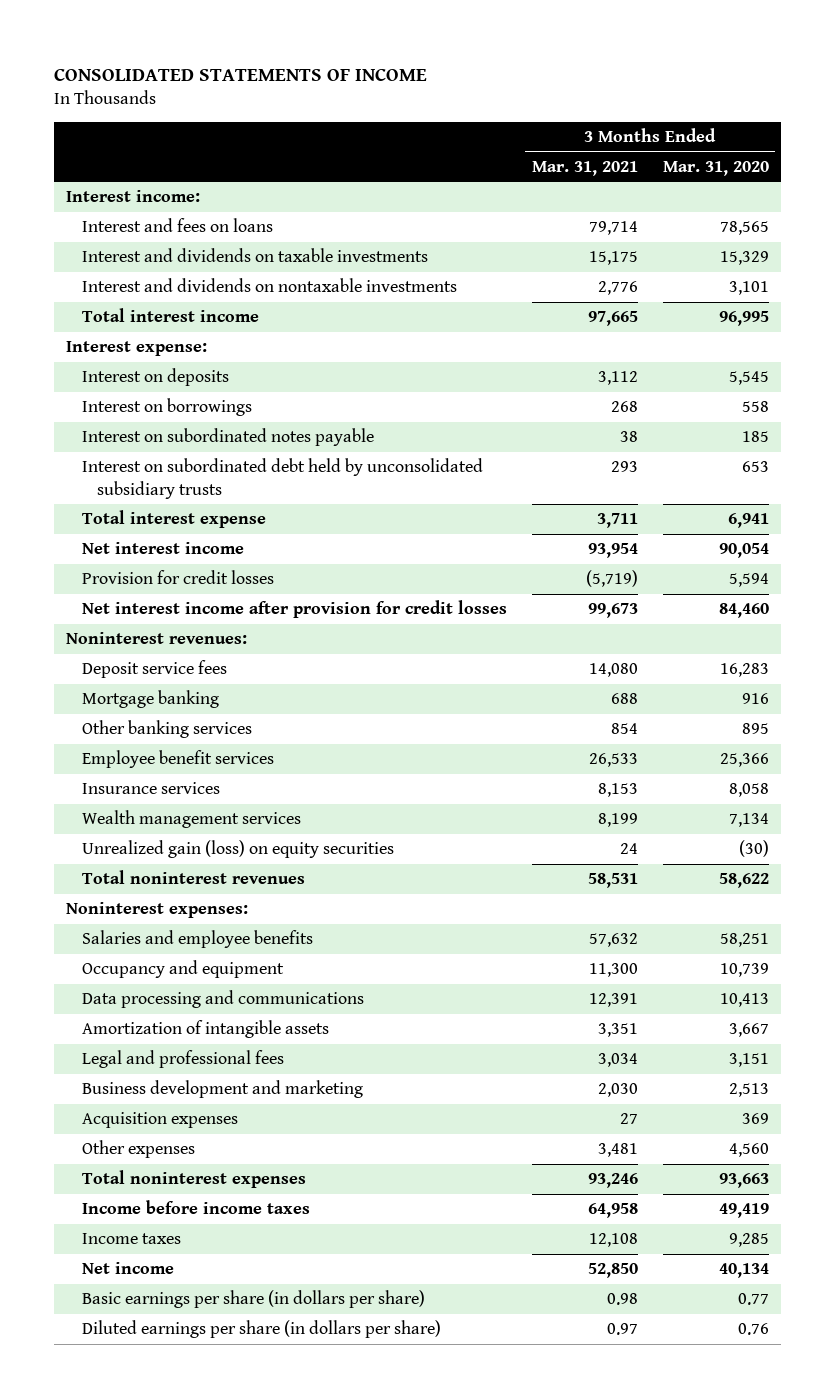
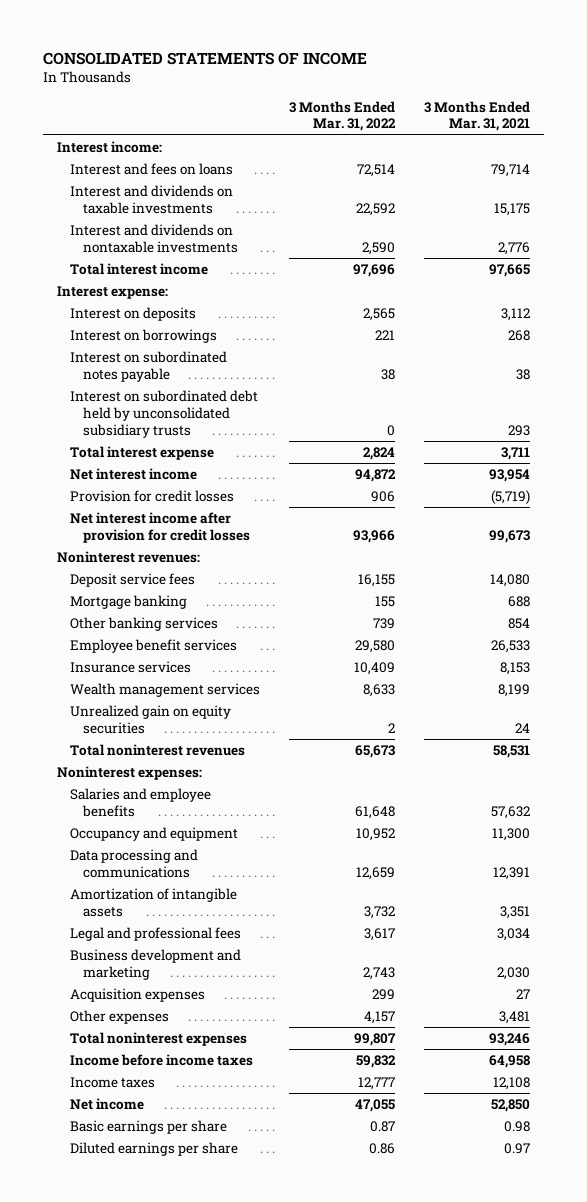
[662,160,769,176] Mar. 31, 2020 -> none
none -> [288,100,396,132] 3 Months Ended Mar. 31, 2022
[81,840,394,859] Unrealized gain (loss) on equity securities -> [70,705,232,734] Unrealized gain on equity securities
[81,1290,425,1309] Basic earnings per share (in dollars per share) -> [70,1120,228,1135] Basic earnings per share
[81,1320,441,1339] Diluted earnings per share (in dollars per share) -> [70,1142,239,1157] Diluted earnings per share

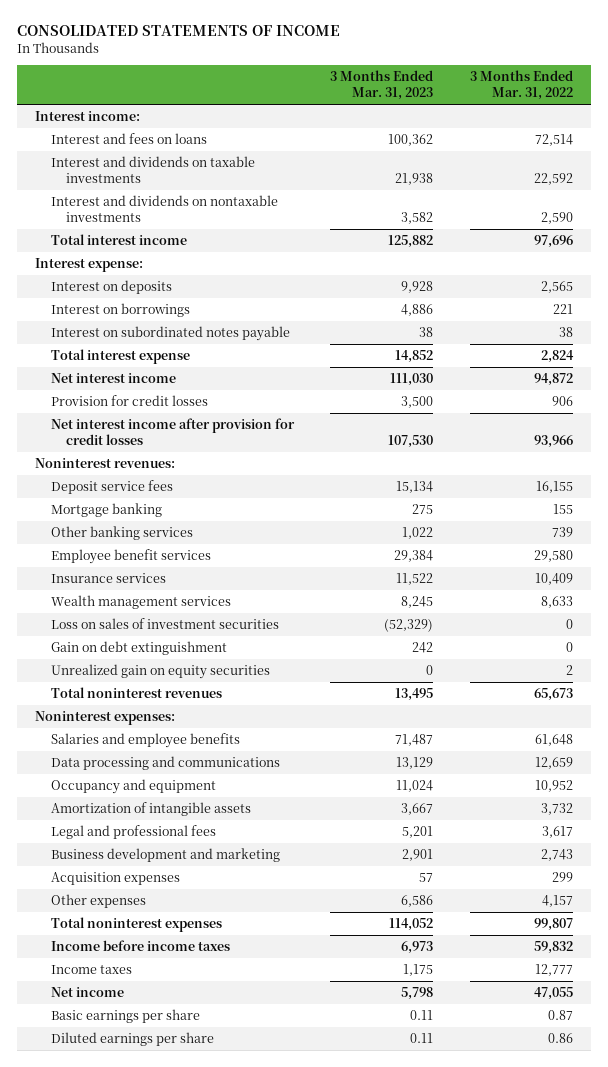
[423,100,530,132] 3 Months Ended Mar. 31, 2021 -> none
none -> [330,70,434,100] 3 Months Ended Mar. 31, 2023
[70,390,259,438] Interest on subordinated debt held by unconsolidated subsidiary trusts -> none
none -> [50,618,279,630] Loss on sales of investment securities
none -> [50,641,227,656] Gain on debt extinguishment
[70,827,239,842] Occupancy and equipment -> [50,779,216,795] Occupancy and equipment

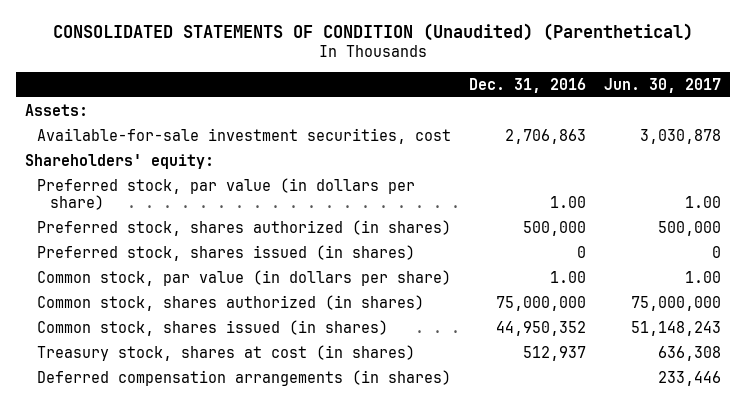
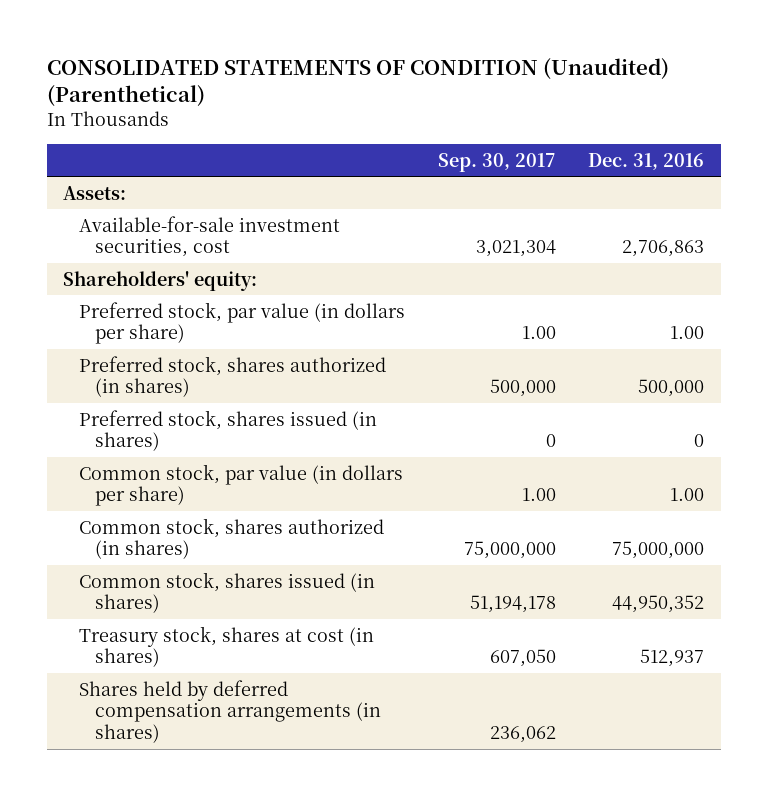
[603,77,721,93] Jun. 30, 2017 -> none
none -> [437,152,556,172] Sep. 30, 2017
[37,369,452,386] Deferred compensation arrangements (in shares) -> [79,679,382,744] Shares held by deferred compensation arrangements (in shares)

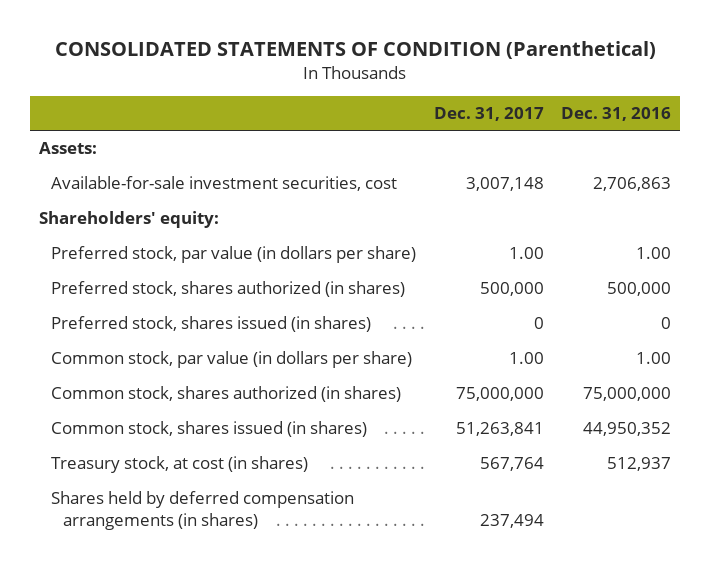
[47,57,670,108] CONSOLIDATED STATEMENTS OF CONDITION (Unaudited) (Parenthetical) -> [55,41,657,60] CONSOLIDATED STATEMENTS OF CONDITION (Parenthetical)
[437,152,556,172] Sep. 30, 2017 -> none
none -> [433,106,544,121] Dec. 31, 2017
[79,625,375,668] Treasury stock, shares at cost (in shares) -> [51,456,309,474] Treasury stock, at cost (in shares)

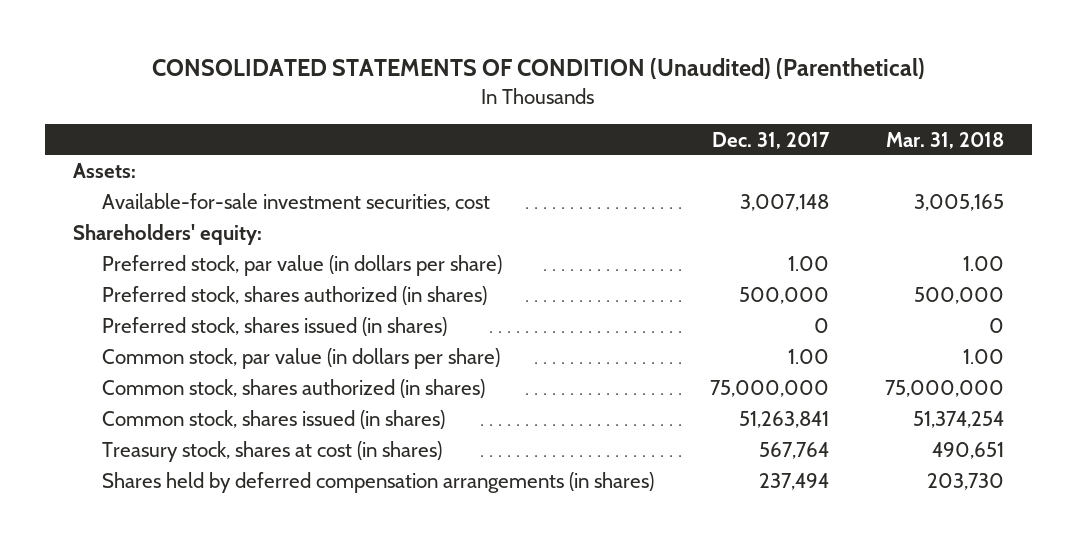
[55,41,657,60] CONSOLIDATED STATEMENTS OF CONDITION (Parenthetical) -> [152,58,926,80] CONSOLIDATED STATEMENTS OF CONDITION (Unaudited) (Parenthetical)
[561,106,672,121] Dec. 31, 2016 -> none
none -> [885,131,1004,149] Mar. 31, 2018
[51,456,309,474] Treasury stock, at cost (in shares) -> [101,441,442,463] Treasury stock, shares at cost (in shares)

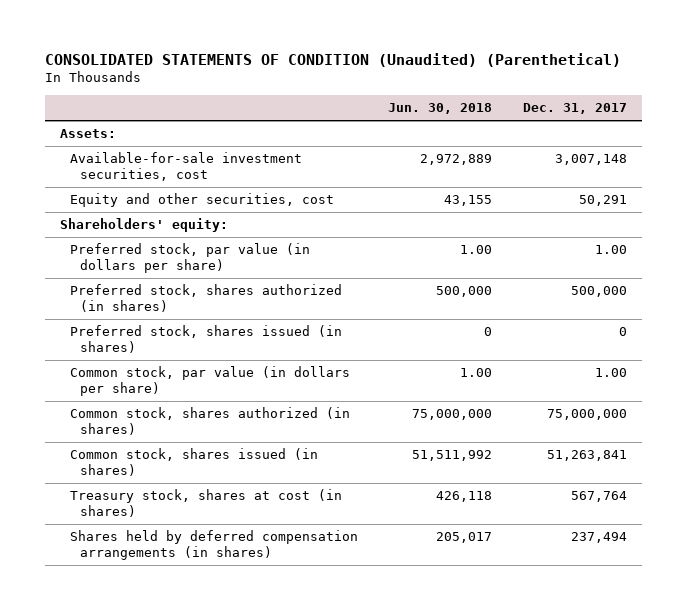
[885,131,1004,149] Mar. 31, 2018 -> none
none -> [388,103,493,115] Jun. 30, 2018
none -> [70,193,335,208] Equity and other securities, cost

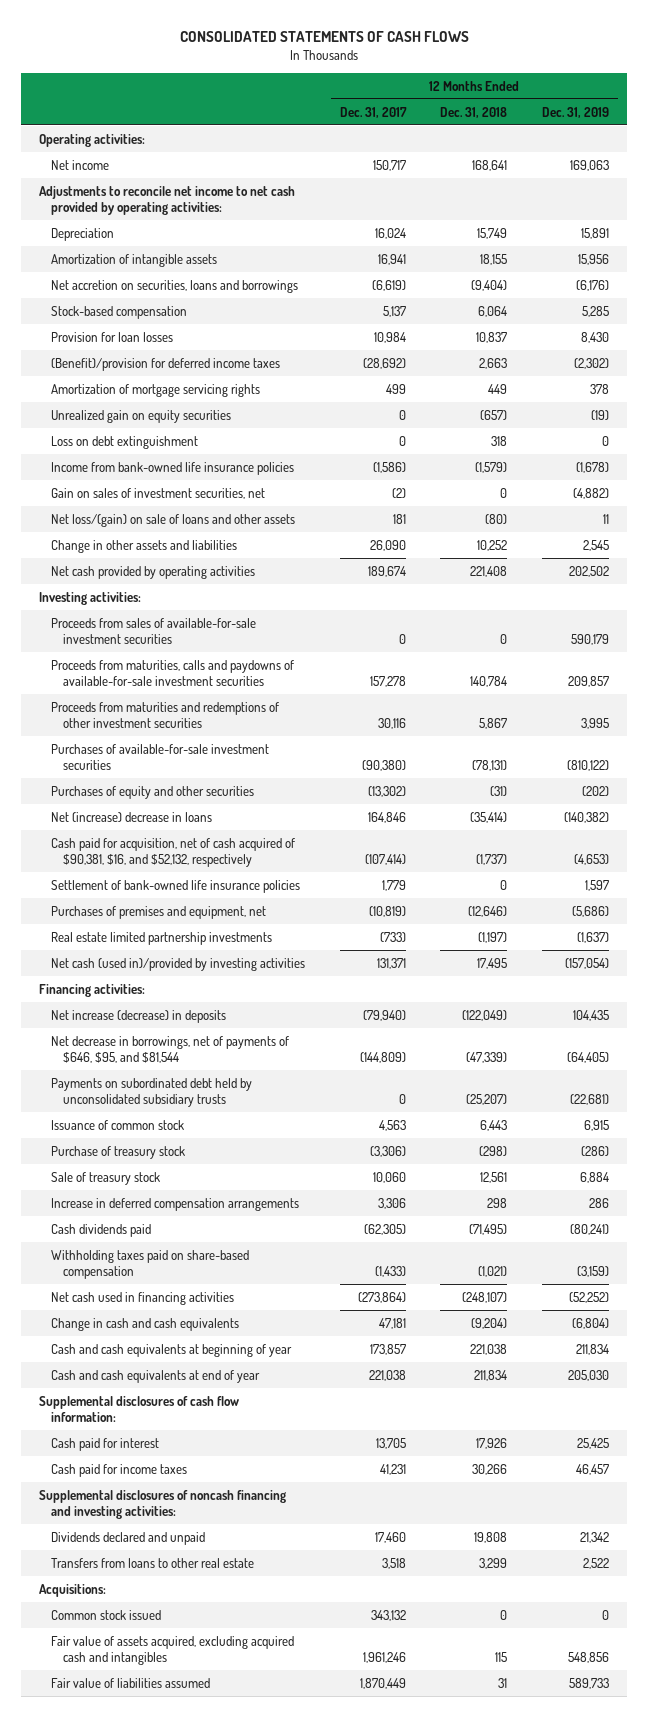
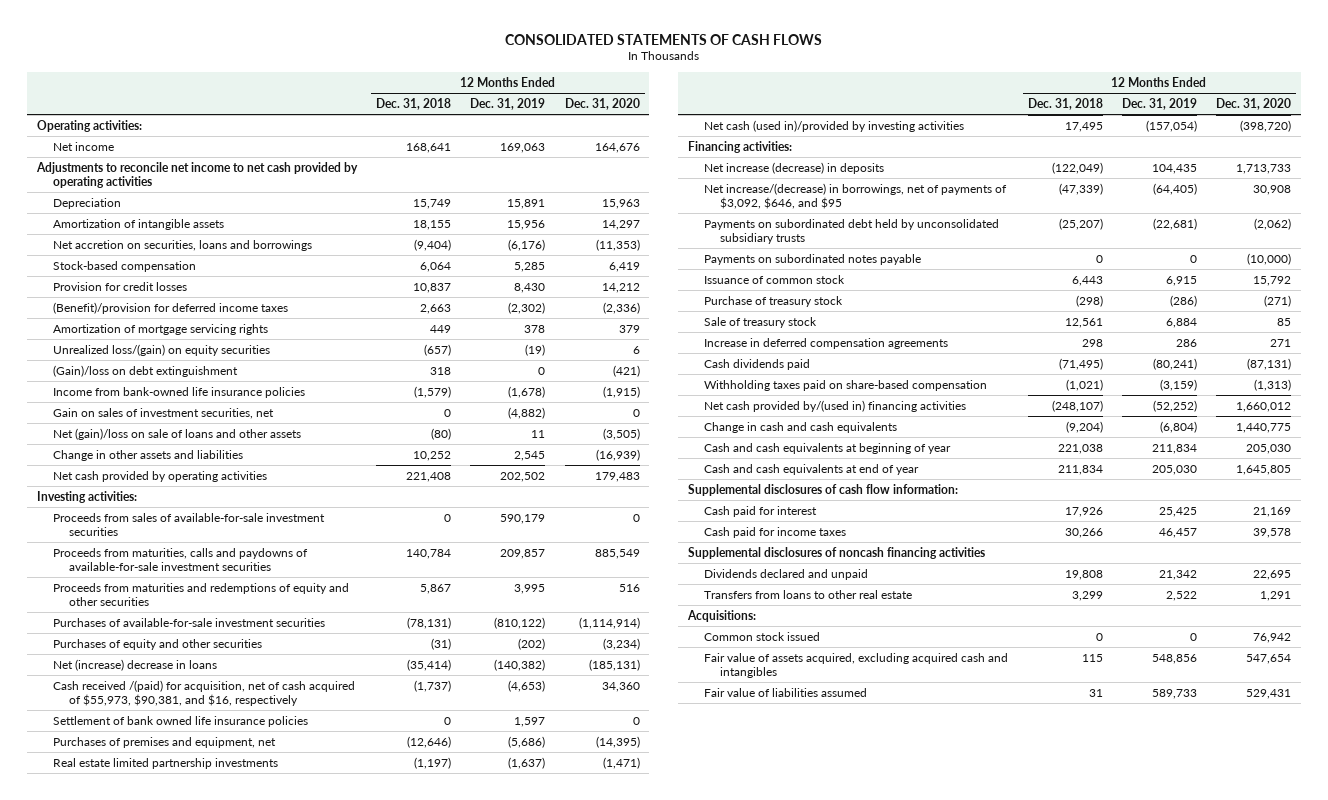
[339,106,407,118] Dec. 31, 2017 -> none
none -> [564,98,640,111] Dec. 31, 2020
[38,185,295,215] Adjustments to reconcile net income to net cash provided by operating activities: -> [35,161,358,188] Adjustments to reconcile net income to net cash provided by operating activities
[50,331,173,342] Provision for loan losses -> [52,281,187,291] Provision for credit losses
[50,409,231,423] Unrealized gain on equity securities -> [52,343,270,356] Unrealized loss/(gain) on equity securities
[50,435,198,449] Loss on debt extinguishment -> [52,364,238,377] (Gain)/loss on debt extinguishment
[50,513,295,527] Net loss/(gain) on sale of loans and other assets -> [52,427,301,440] Net (gain)/loss on sale of loans and other assets
[50,701,279,728] Proceeds from maturities and redemptions of other investment securities -> [52,582,349,606] Proceeds from maturities and redemptions of equity and other securities
[50,837,295,867] Cash paid for acquisition, net of cash acquired of $90,381, $16, and $52,132, respectively -> [52,679,355,706] Cash received /(paid) for acquisition, net of cash acquired of $55,973, $90,381, and $16, respectively
[50,879,300,893] Settlement of bank-owned life insurance policies -> [52,715,308,727] Settlement of bank owned life insurance policies
[50,1035,289,1063] Net decrease in borrowings, net of payments of $646, $95, and $81,544 -> [704,182,1008,209] Net increase/(decrease) in borrowings, net of payments of $3,092, $646, and $95
none -> [704,253,922,265] Payments on subordinated notes payable
[50,1197,299,1211] Increase in deferred compensation arrangements -> [704,337,949,349] Increase in deferred compensation agreements
[50,1291,234,1305] Net cash used in financing activities -> [704,399,967,412] Net cash provided by/(used in) financing activities
[38,1489,286,1519] Supplemental disclosures of noncash financing and investing activities: -> [688,546,986,559] Supplemental disclosures of noncash financing activities

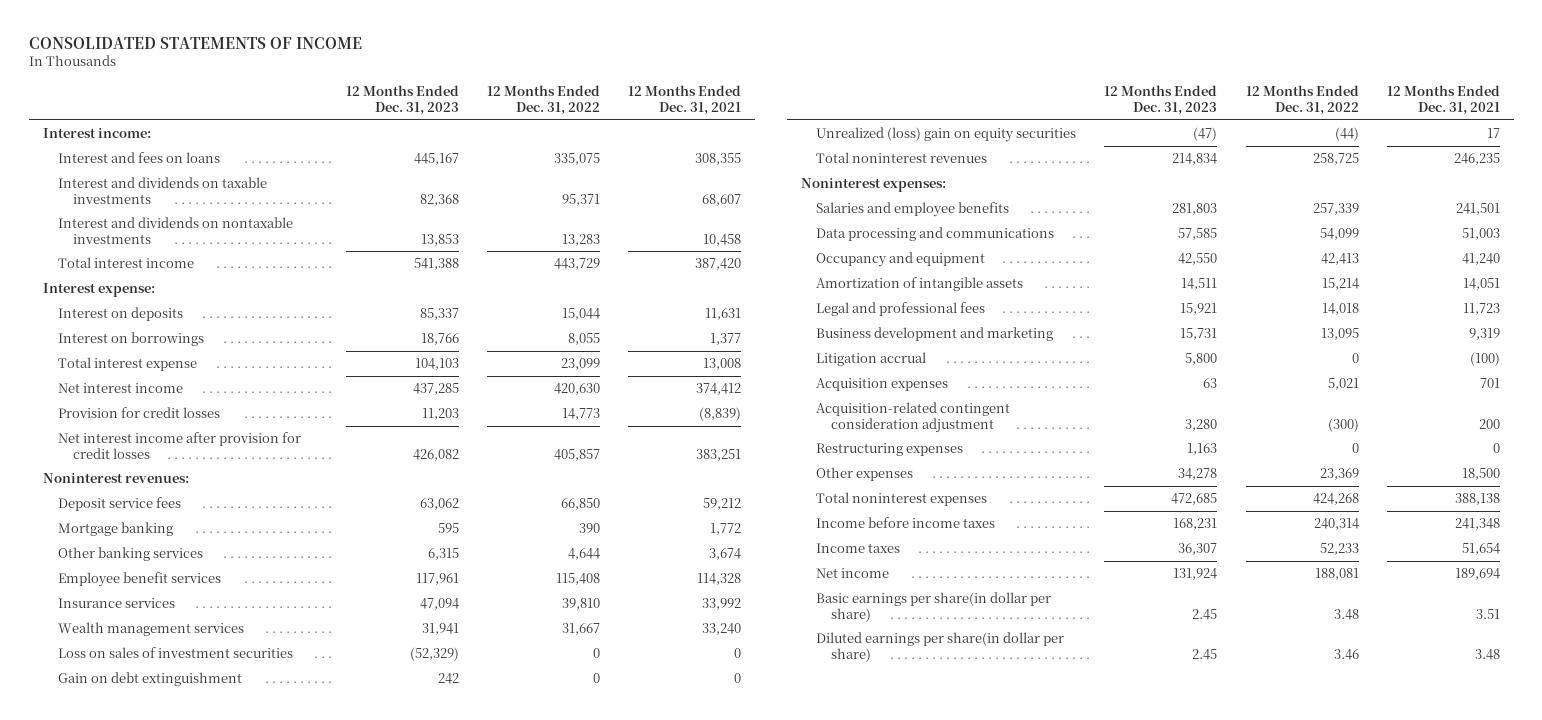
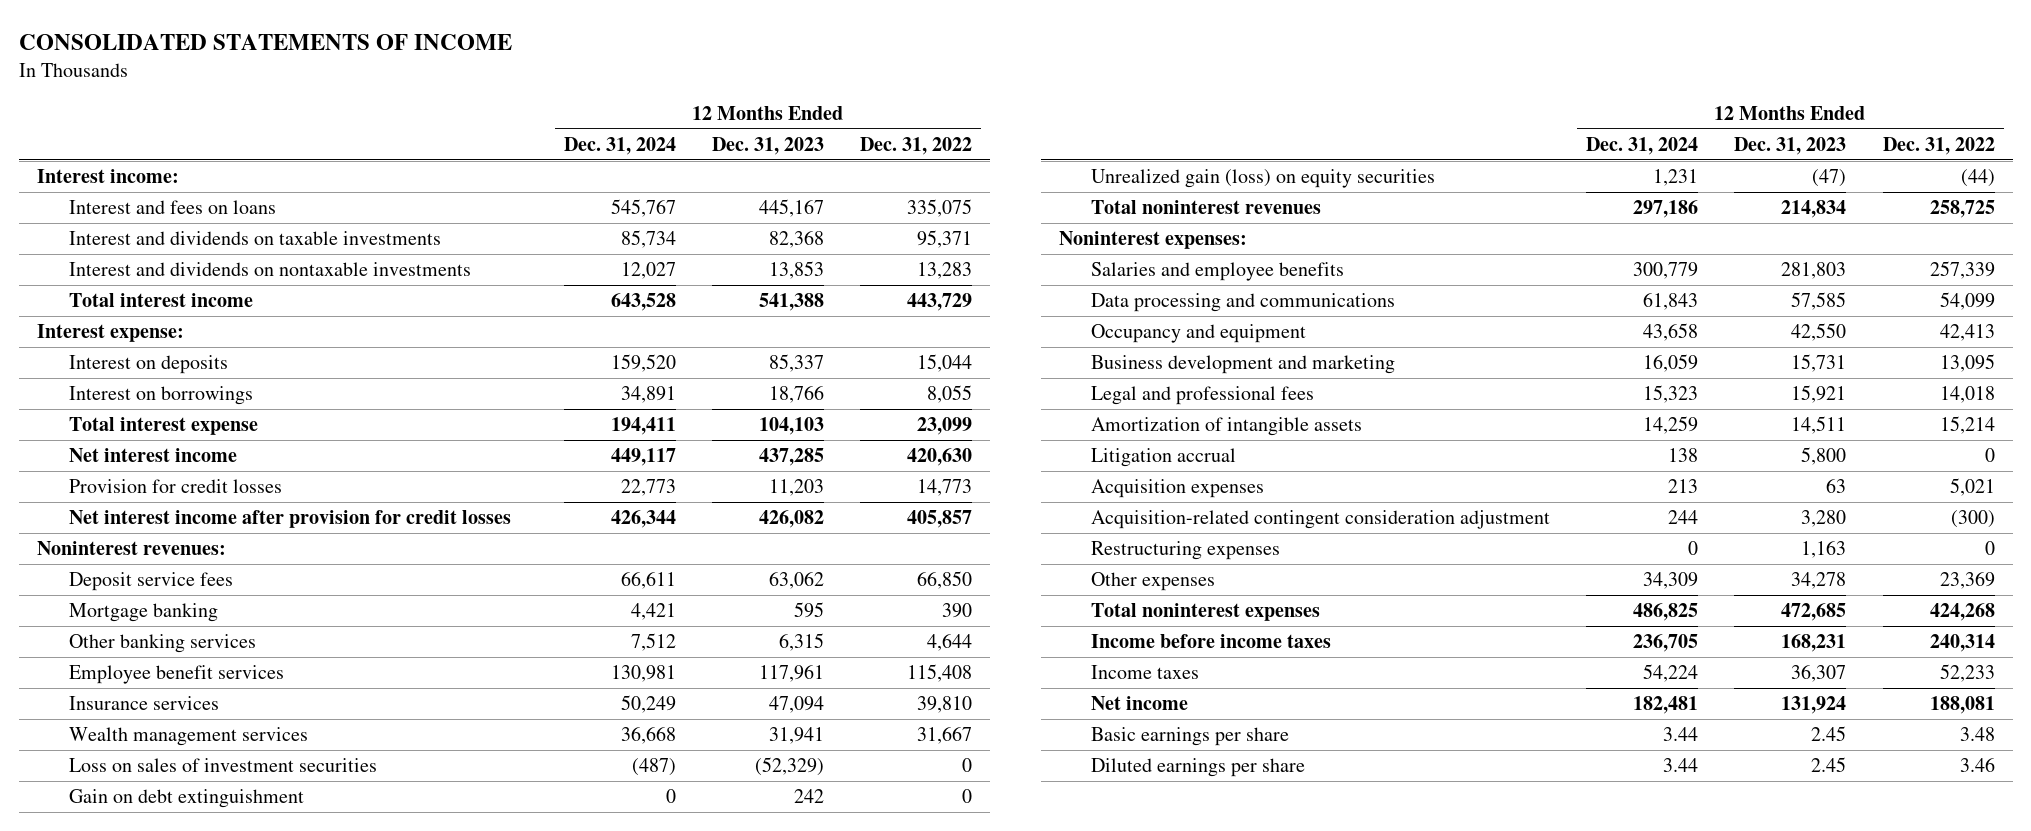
[628,85,742,115] 12 Months Ended Dec. 31, 2021 -> none
none -> [564,136,677,155] Dec. 31, 2024
[816,127,1077,143] Unrealized (loss) gain on equity securities -> [1091,169,1436,189] Unrealized gain (loss) on equity securities
[816,302,986,317] Legal and professional fees -> [1091,386,1315,406] Legal and professional fees
[816,277,1024,292] Amortization of intangible assets -> [1091,417,1363,437] Amortization of intangible assets
[816,592,1052,622] Basic earnings per share(in dollar per share) -> [1091,727,1290,747] Basic earnings per share
[816,632,1065,662] Diluted earnings per share(in dollar per share) -> [1091,758,1306,778] Diluted earnings per share

